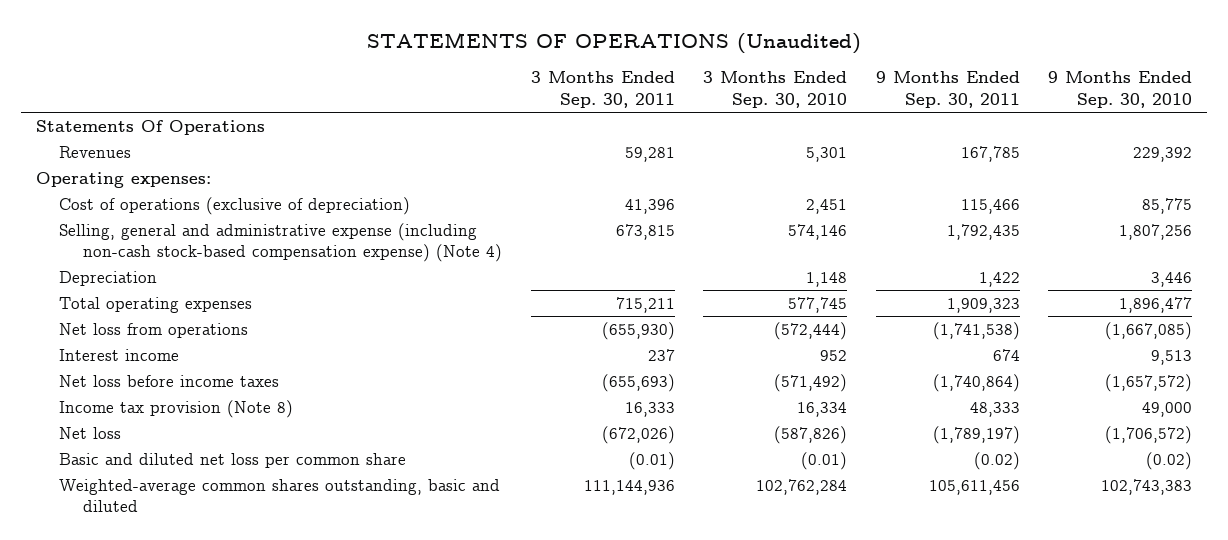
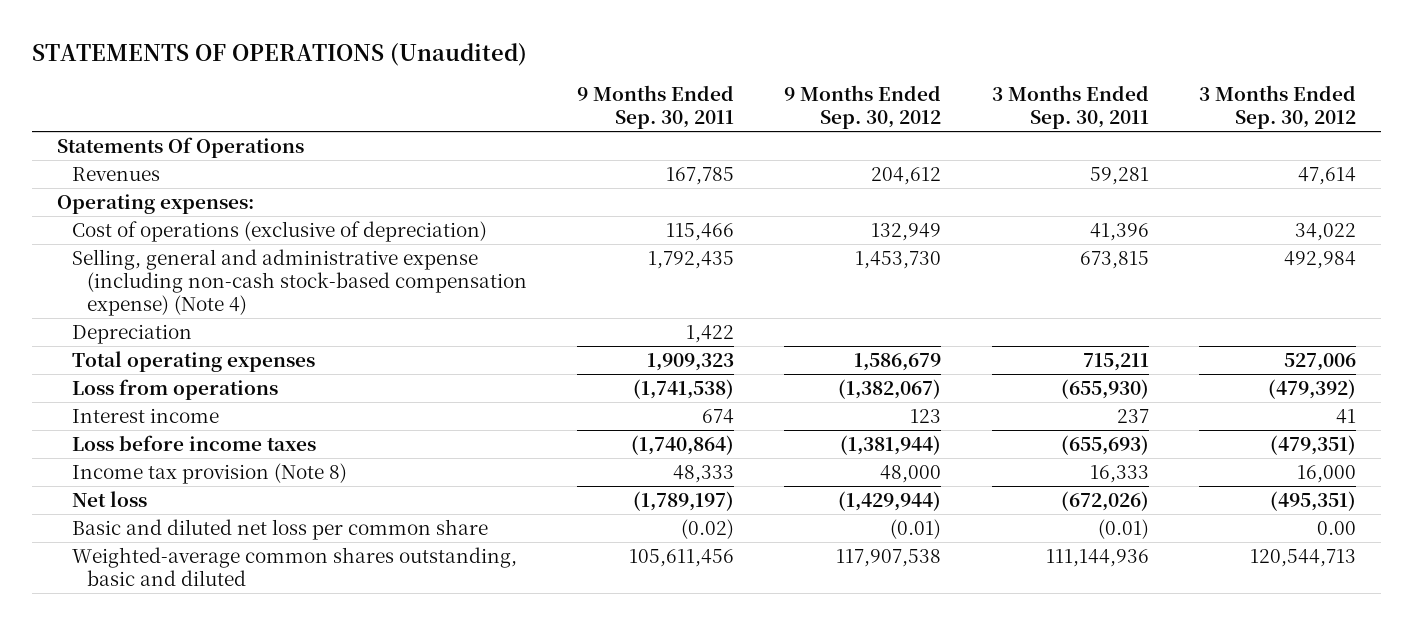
[703,71,848,108] 3 Months Ended Sep. 30, 2010 -> none
[1048,71,1193,108] 9 Months Ended Sep. 30, 2010 -> none
none -> [784,85,942,130] 9 Months Ended Sep. 30, 2012
none -> [1198,85,1356,130] 3 Months Ended Sep. 30, 2012
[59,322,249,338] Net loss from operations -> [71,379,278,401] Loss from operations
[59,374,280,387] Net loss before income taxes -> [71,435,316,452] Loss before income taxes

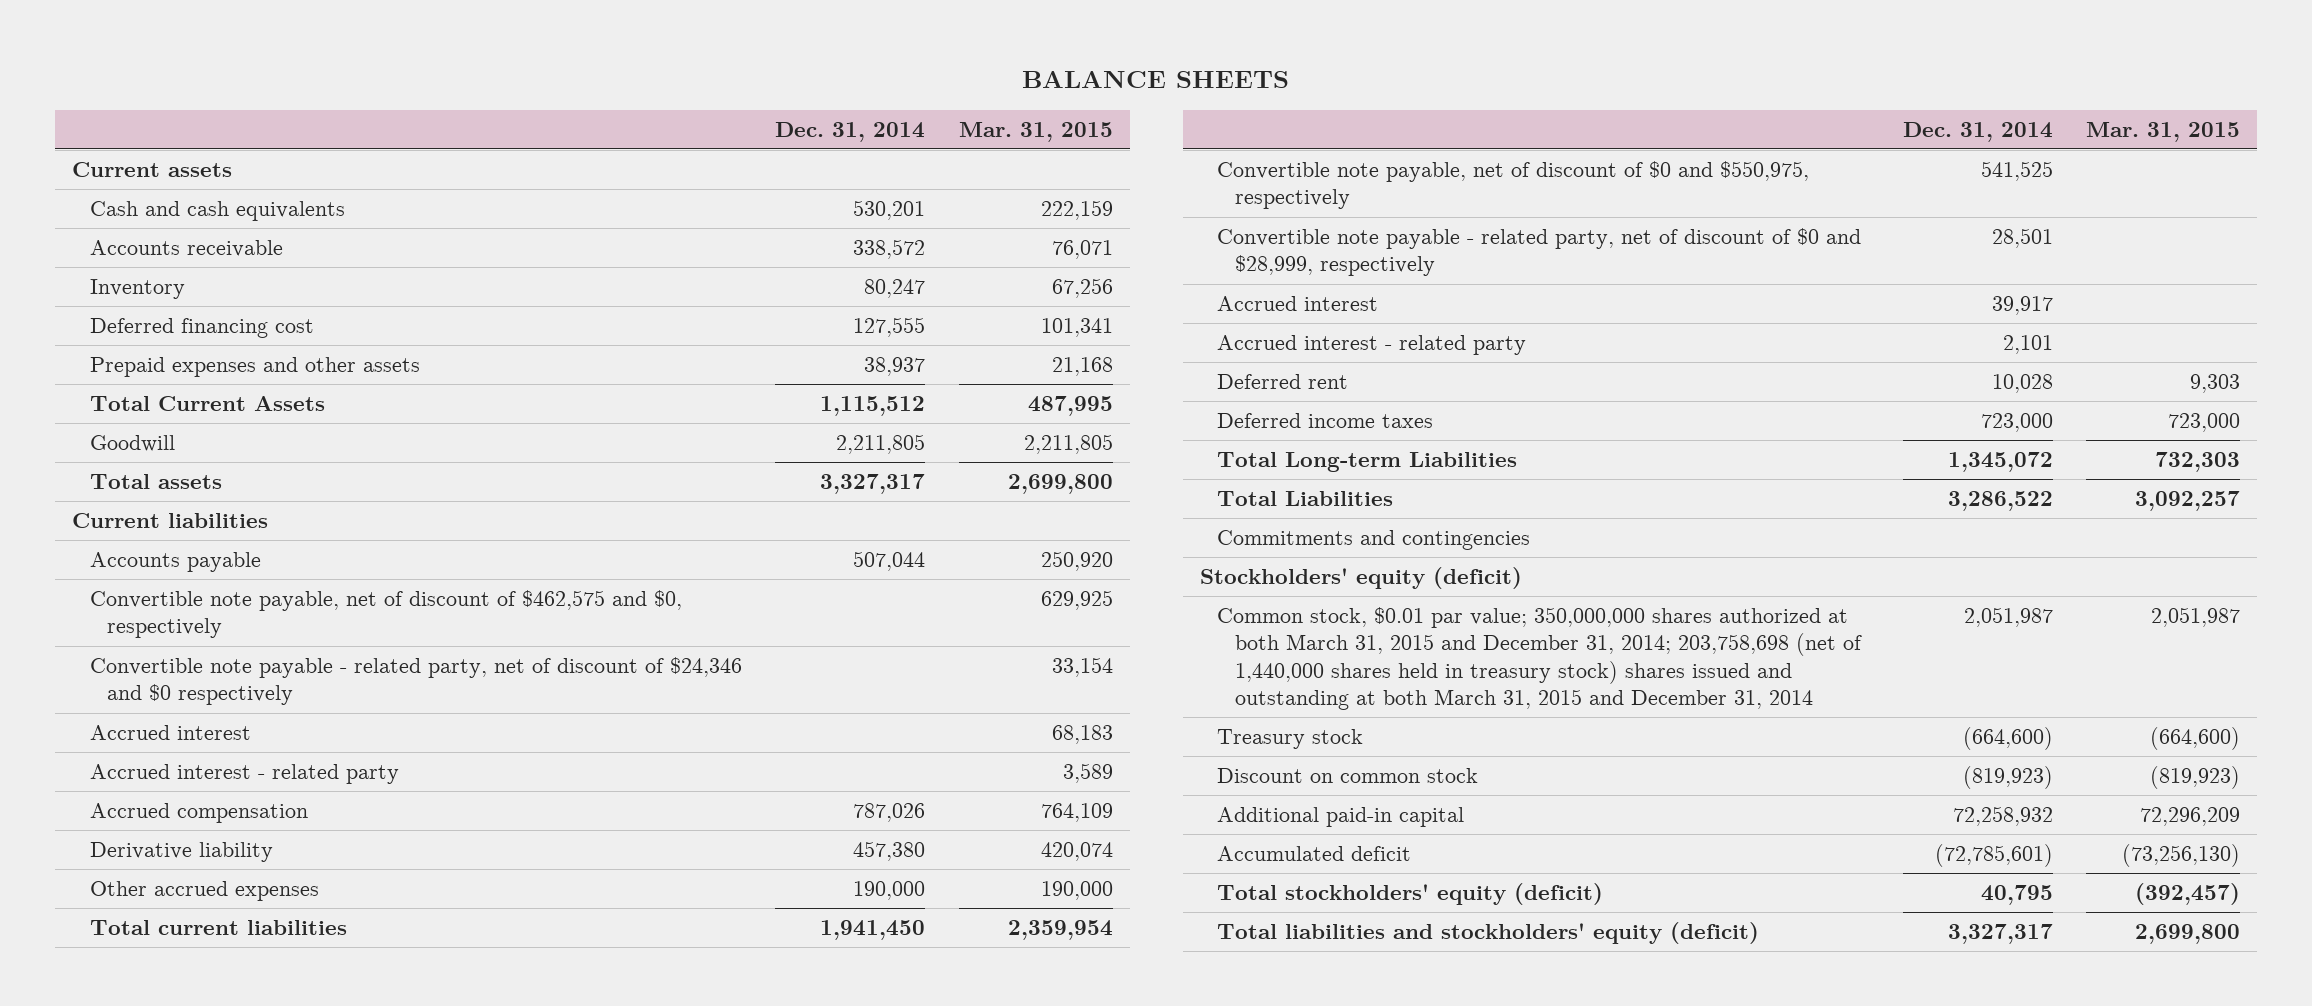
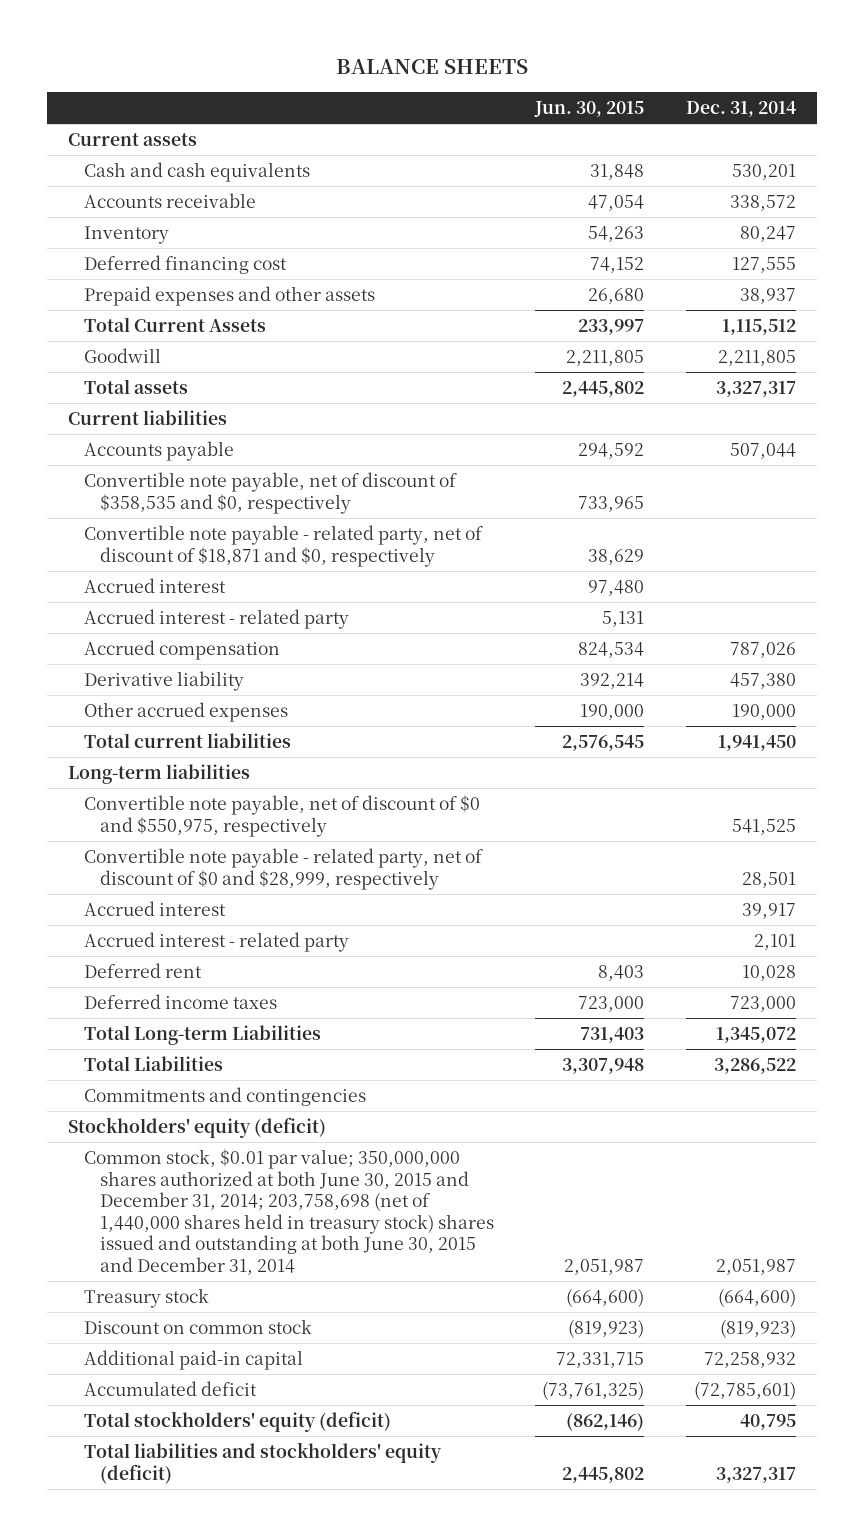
[958,121,1113,142] Mar. 31, 2015 -> none
none -> [534,100,645,117] Jun. 30, 2015
[89,590,682,639] Convertible note payable, net of discount of $462,575 and $0, respectively -> [83,472,457,514] Convertible note payable, net of discount of $358,535 and $0, respectively
[89,657,742,706] Convertible note payable - related party, net of discount of $24,346 and $0 respectively -> [83,525,483,567] Convertible note payable - related party, net of discount of $18,871 and $0, respectively
none -> [67,764,250,785] Long-term liabilities
[1217,607,1863,710] Common stock, $0.01 par value; 350,000,000 shares authorized at both March 31, 2015 and December 31, 2014; 203,758,698 (net of 1,440,000 shares held in treasury stock) shares issued and outstanding at both March 31, 2015 and December 31, 2014 -> [83,1149,494,1275] Common stock, $0.01 par value; 350,000,000 shares authorized at both June 30, 2015 and December 31, 2014; 203,758,698 (net of 1,440,000 shares held in treasury stock) shares issued and outstanding at both June 30, 2015 and December 31, 2014

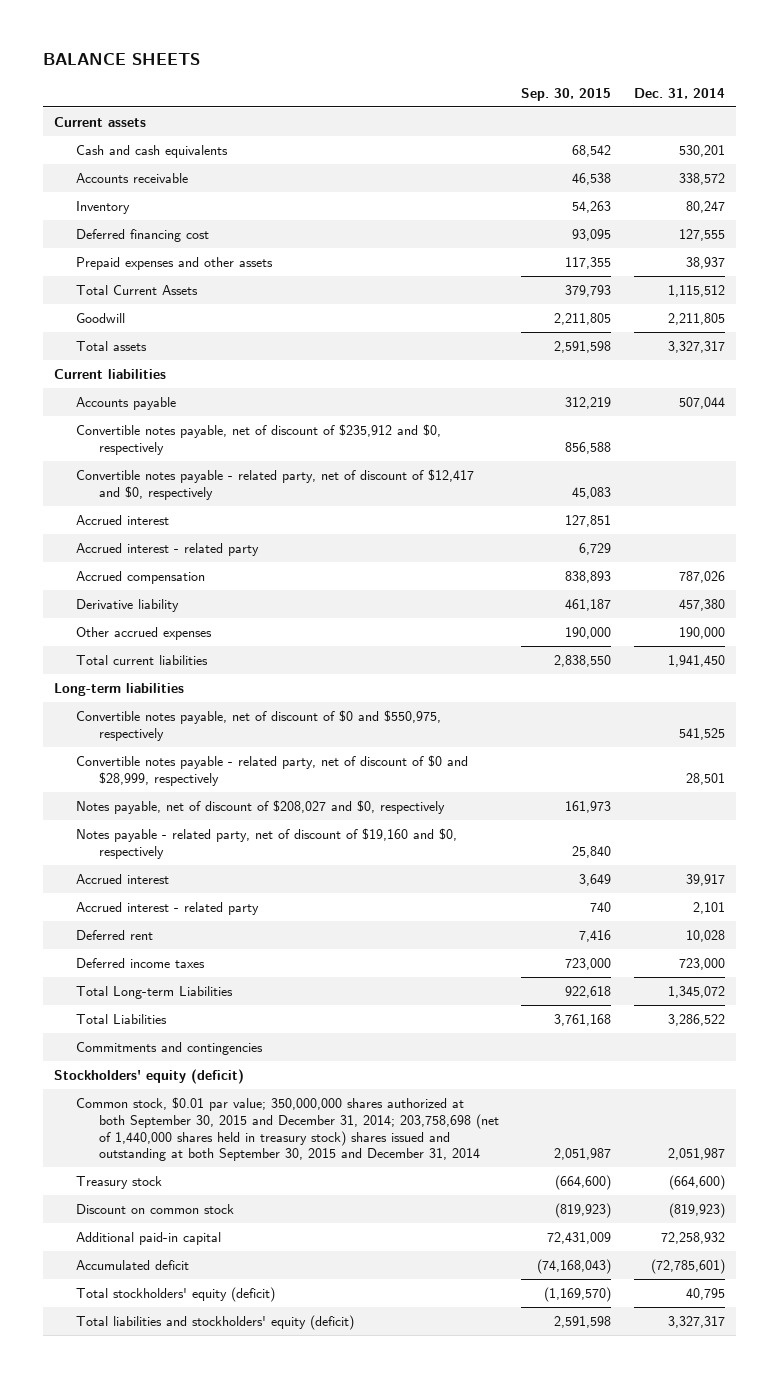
[534,100,645,117] Jun. 30, 2015 -> none
none -> [521,87,612,101] Sep. 30, 2015
[83,472,457,514] Convertible note payable, net of discount of $358,535 and $0, respectively -> [76,423,442,455] Convertible notes payable, net of discount of $235,912 and $0, respectively
[83,525,483,567] Convertible note payable - related party, net of discount of $18,871 and $0, respectively -> [76,468,475,500] Convertible notes payable - related party, net of discount of $12,417 and $0, respectively
[83,795,480,837] Convertible note payable, net of discount of $0 and $550,975, respectively -> [76,709,442,741] Convertible notes payable, net of discount of $0 and $550,975, respectively
[83,848,483,890] Convertible note payable - related party, net of discount of $0 and $28,999, respectively -> [76,754,469,786] Convertible notes payable - related party, net of discount of $0 and $28,999, respectively
none -> [76,799,446,814] Notes payable, net of discount of $208,027 and $0, respectively
none -> [76,827,458,859] Notes payable - related party, net of discount of $19,160 and $0, respectively
[83,1149,494,1275] Common stock, $0.01 par value; 350,000,000 shares authorized at both June 30, 2015 and December 31, 2014; 203,758,698 (net of 1,440,000 shares held in treasury stock) shares issued and outstanding at both June 30, 2015 and December 31, 2014 -> [76,1096,499,1162] Common stock, $0.01 par value; 350,000,000 shares authorized at both September 30, 2015 and December 31, 2014; 203,758,698 (net of 1,440,000 shares held in treasury stock) shares issued and outstanding at both September 30, 2015 and December 31, 2014

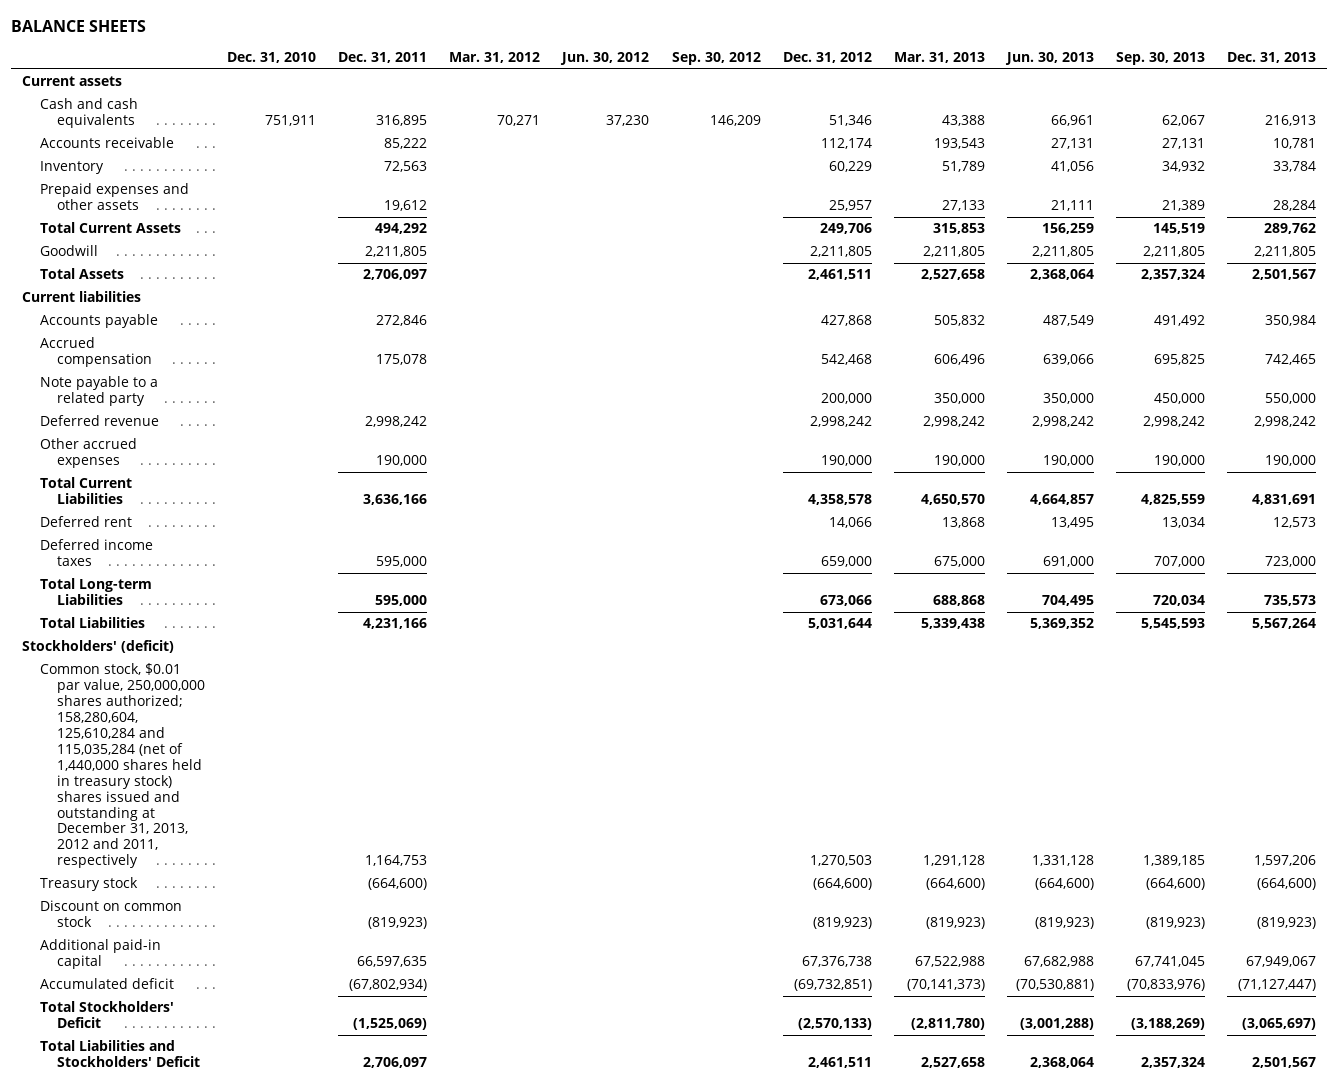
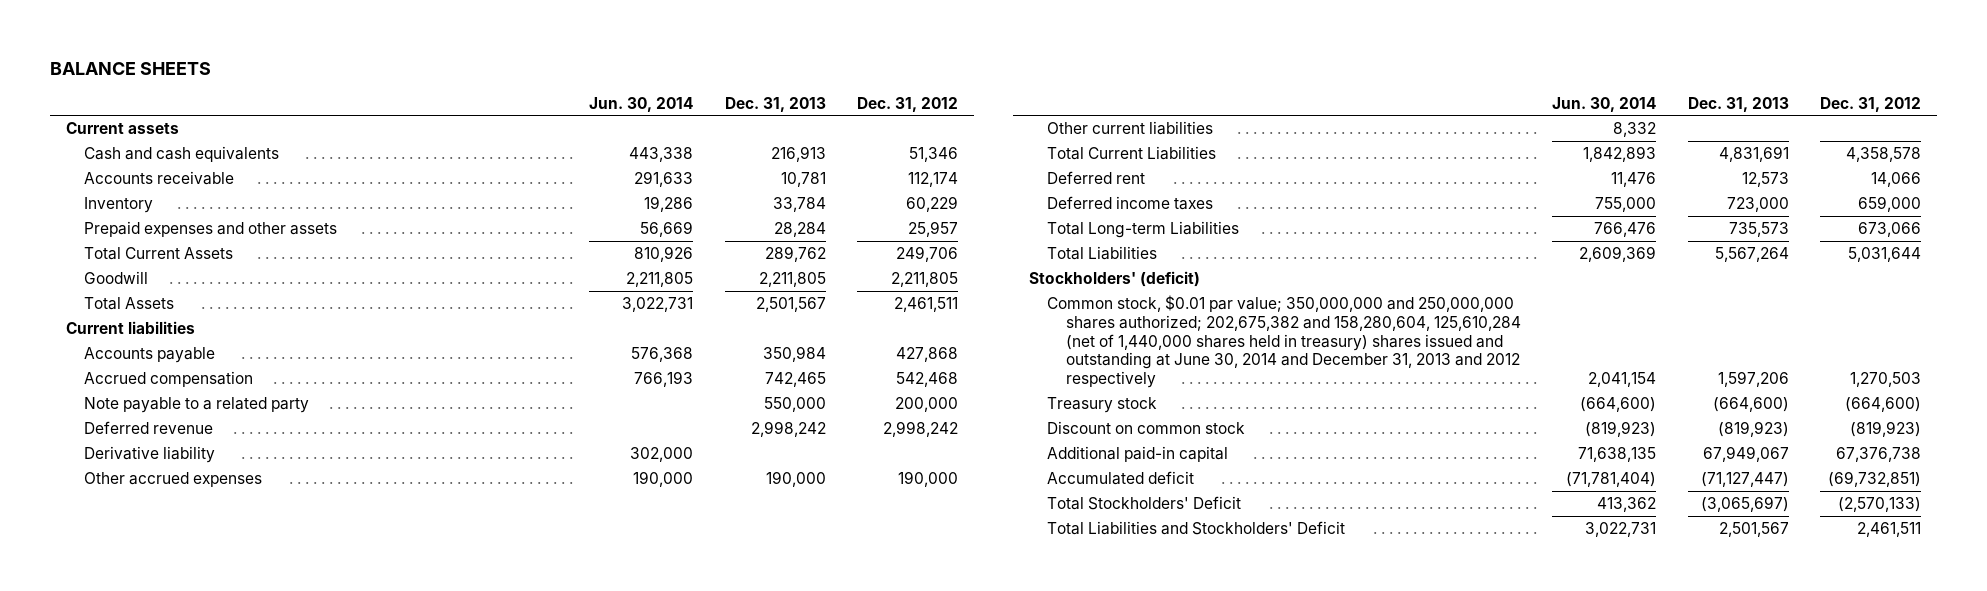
[227,51,317,63] Dec. 31, 2010 -> none
[338,51,428,63] Dec. 31, 2011 -> none
[449,51,541,63] Mar. 31, 2012 -> none
[560,51,650,65] Jun. 30, 2012 -> none
[671,51,761,65] Sep. 30, 2012 -> none
[893,51,985,63] Mar. 31, 2013 -> none
[1004,51,1094,65] Jun. 30, 2013 -> none
[1116,51,1206,65] Sep. 30, 2013 -> none
none -> [589,96,694,112] Jun. 30, 2014
none -> [84,446,216,464] Derivative liability
none -> [1047,121,1214,136] Other current liabilities
[39,663,206,869] Common stock, $0.01 par value, 250,000,000 shares authorized; 158,280,604, 125,610,284 and 115,035,284 (net of 1,440,000 shares held in treasury stock) shares issued and outstanding at December 31, 2013, 2012 and 2011, respectively -> [1047,295,1521,388] Common stock, $0.01 par value; 350,000,000 and 250,000,000 shares authorized; 202,675,382 and 158,280,604, 125,610,284 (net of 1,440,000 shares held in treasury) shares issued and outstanding at June 30, 2014 and December 31, 2013 and 2012 respectively

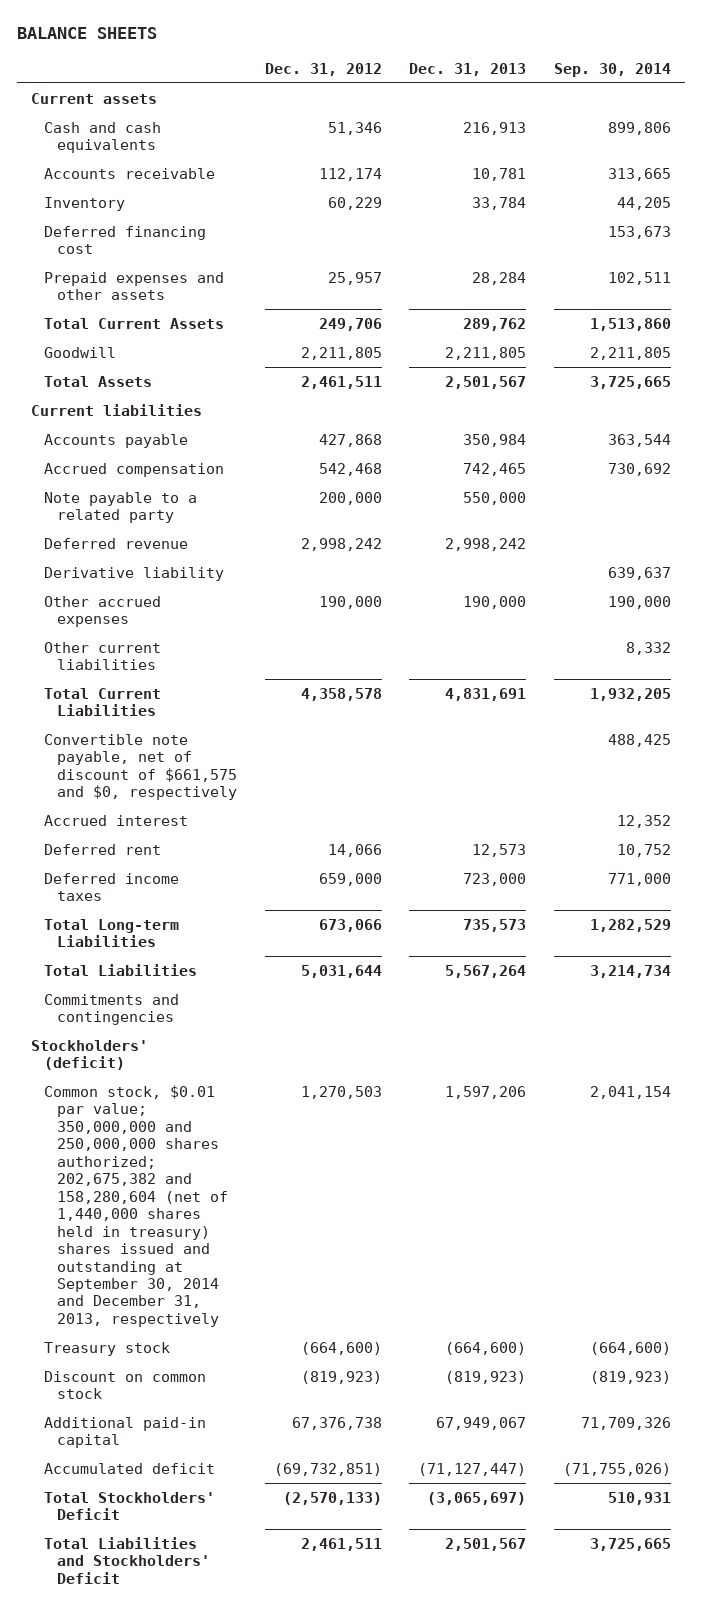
[589,96,694,112] Jun. 30, 2014 -> none
none -> [554,62,672,77] Sep. 30, 2014
none -> [43,225,206,255] Deferred financing cost
none -> [43,733,237,801] Convertible note payable, net of discount of $661,575 and $0, respectively
none -> [43,814,188,826] Accrued interest
none -> [43,993,179,1026] Commitments and contingencies
[1047,295,1521,388] Common stock, $0.01 par value; 350,000,000 and 250,000,000 shares authorized; 202,675,382 and 158,280,604, 125,610,284 (net of 1,440,000 shares held in treasury) shares issued and outstanding at June 30, 2014 and December 31, 2013 and 2012 respectively -> [43,1084,228,1327] Common stock, $0.01 par value; 350,000,000 and 250,000,000 shares authorized; 202,675,382 and 158,280,604 (net of 1,440,000 shares held in treasury) shares issued and outstanding at September 30, 2014 and December 31, 2013, respectively

